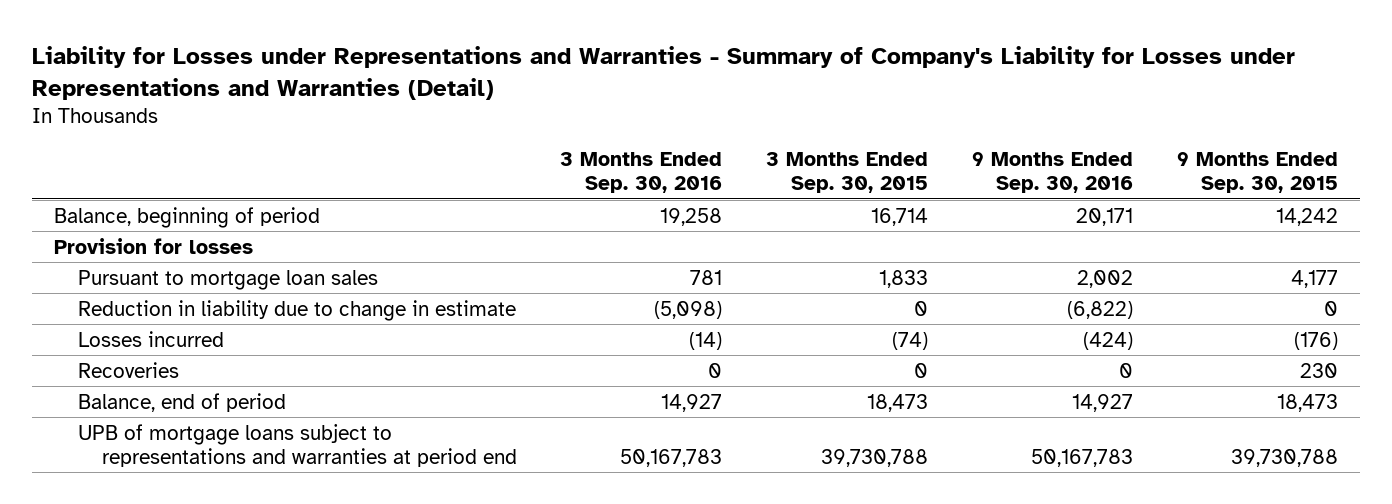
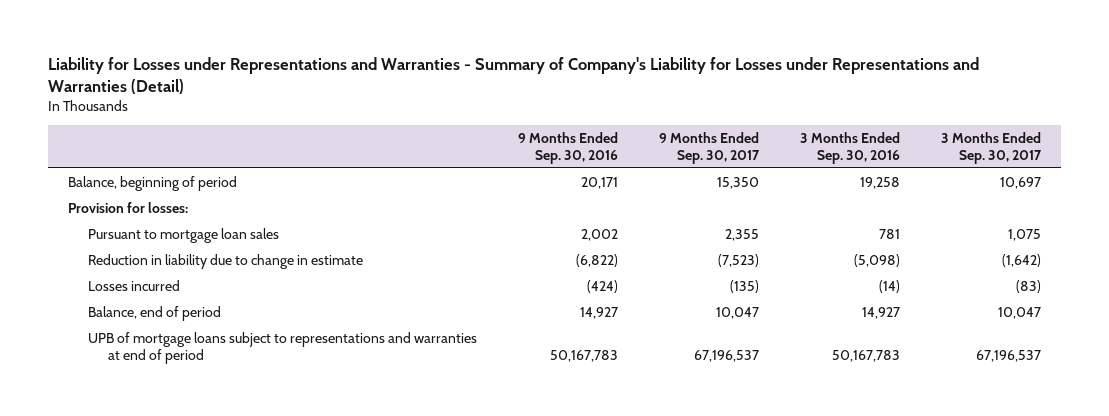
[766,152,929,193] 3 Months Ended Sep. 30, 2015 -> none
[1176,152,1338,193] 9 Months Ended Sep. 30, 2015 -> none
none -> [658,131,760,164] 9 Months Ended Sep. 30, 2017
none -> [940,131,1042,164] 3 Months Ended Sep. 30, 2017
[54,237,254,254] Provision for losses -> [68,201,189,213] Provision for losses:
[77,361,179,378] Recoveries -> none
[77,423,517,467] UPB of mortgage loans subject to representations and warranties at period end -> [87,331,477,364] UPB of mortgage loans subject to representations and warranties at end of period

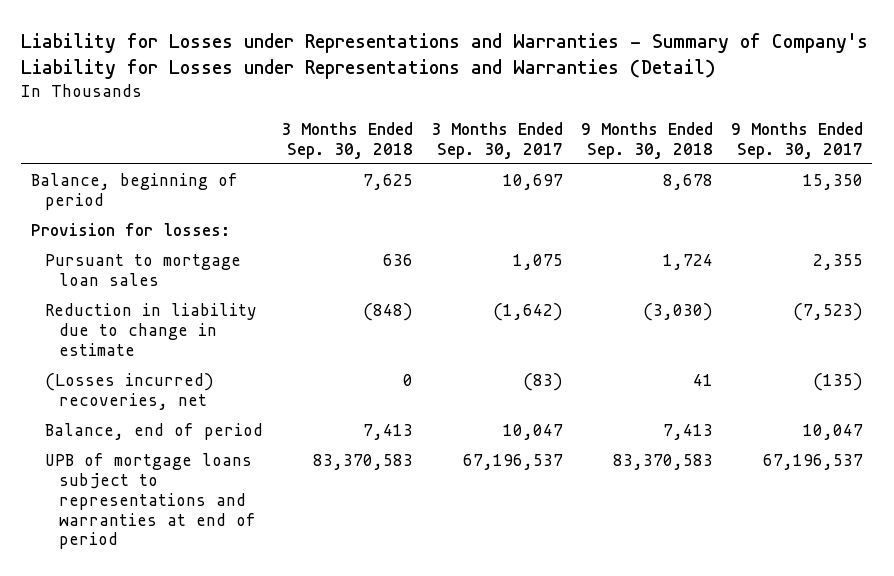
[517,131,618,164] 9 Months Ended Sep. 30, 2016 -> none
[799,131,900,164] 3 Months Ended Sep. 30, 2016 -> none
none -> [281,121,414,159] 3 Months Ended Sep. 30, 2018
none -> [581,121,714,159] 9 Months Ended Sep. 30, 2018
[87,279,180,291] Losses incurred -> [44,372,214,410] (Losses incurred) recoveries, net

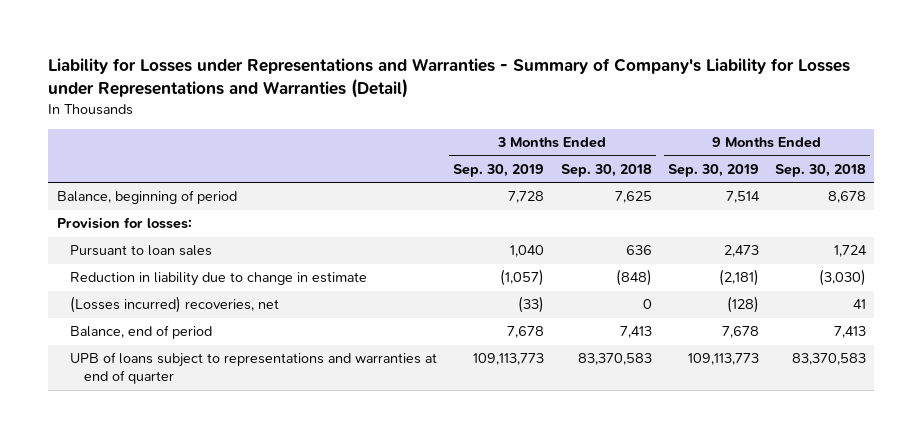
[431,121,564,159] 3 Months Ended Sep. 30, 2017 -> none
[731,121,864,159] 9 Months Ended Sep. 30, 2017 -> none
none -> [453,164,545,178] Sep. 30, 2019
none -> [667,164,759,178] Sep. 30, 2019
[44,253,241,286] Pursuant to mortgage loan sales -> [70,245,213,257] Pursuant to loan sales
[44,452,257,550] UPB of mortgage loans subject to representations and warranties at end of period -> [70,352,438,385] UPB of loans subject to representations and warranties at end of quarter

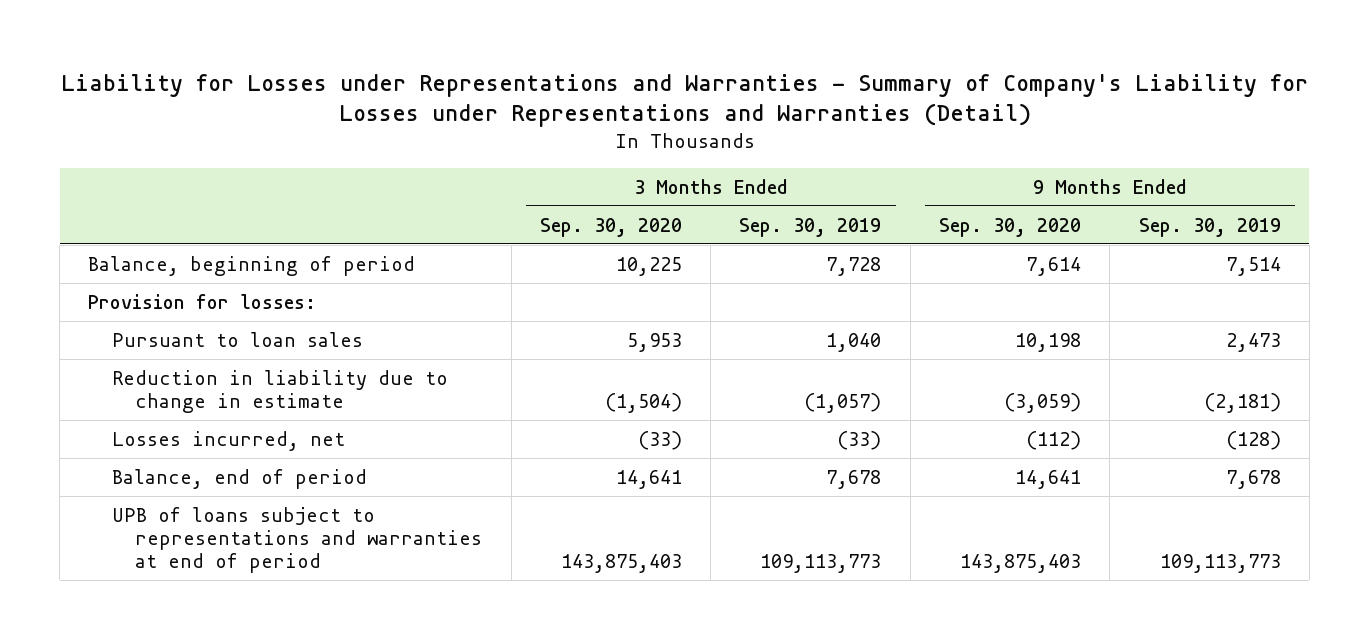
[560,164,652,178] Sep. 30, 2018 -> none
[774,164,866,178] Sep. 30, 2018 -> none
none -> [539,217,682,237] Sep. 30, 2020
none -> [939,217,1082,237] Sep. 30, 2020
[70,296,280,314] (Losses incurred) recoveries, net -> [111,430,345,451] Losses incurred, net
[70,352,438,385] UPB of loans subject to representations and warranties at end of quarter -> [111,506,483,573] UPB of loans subject to representations and warranties at end of period

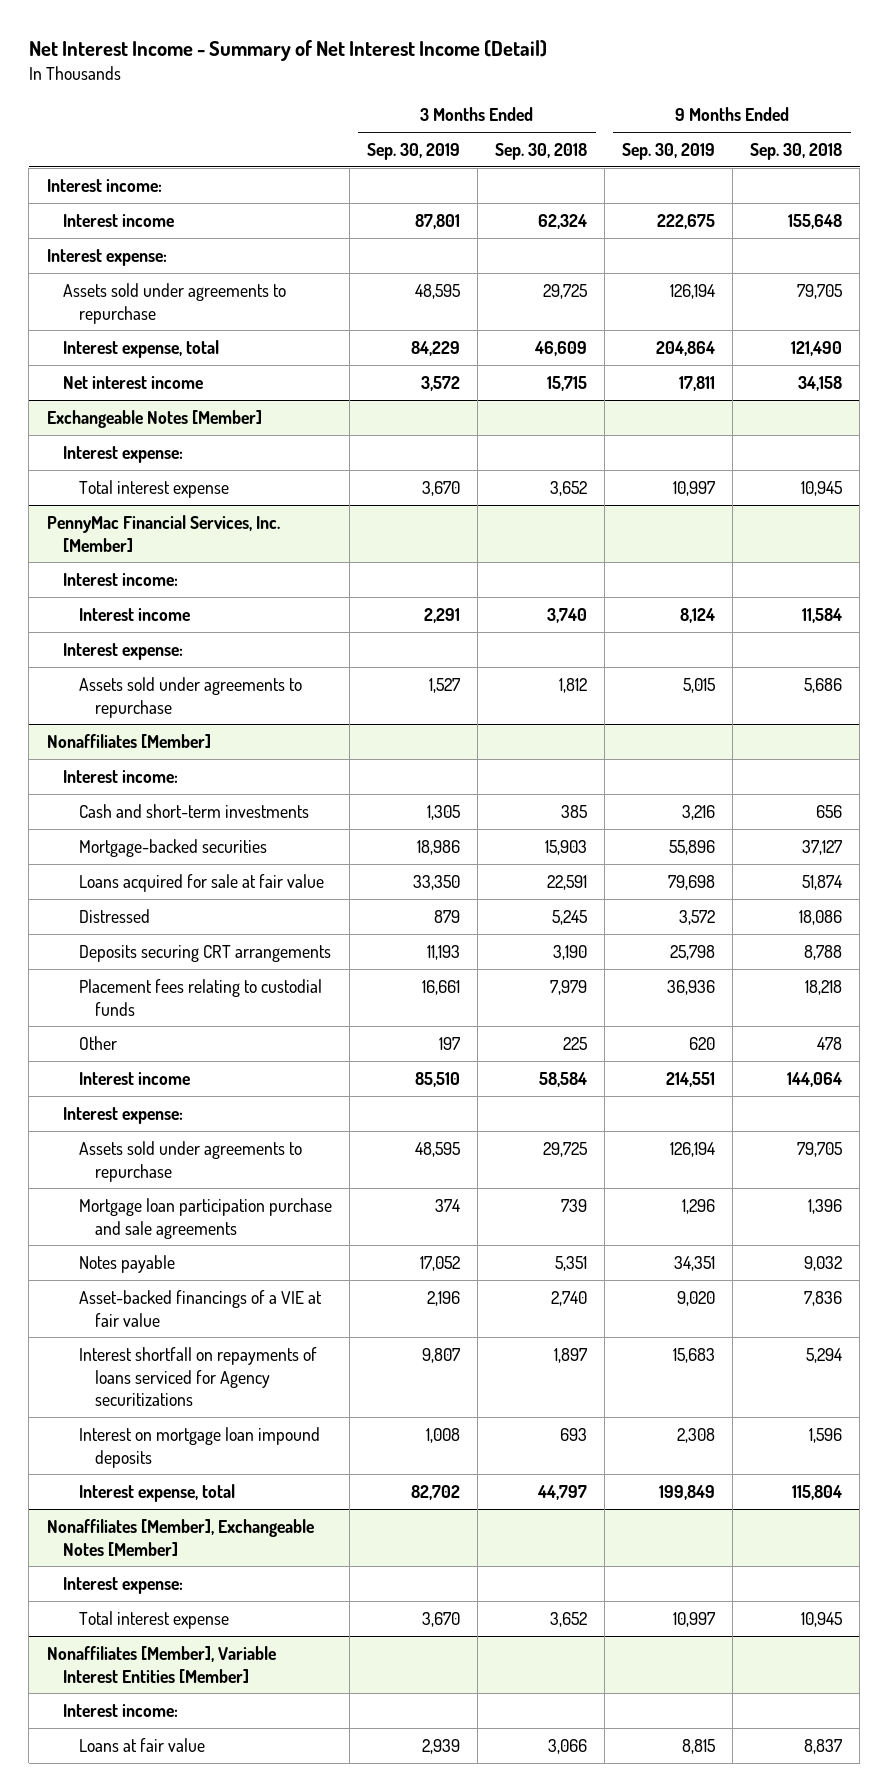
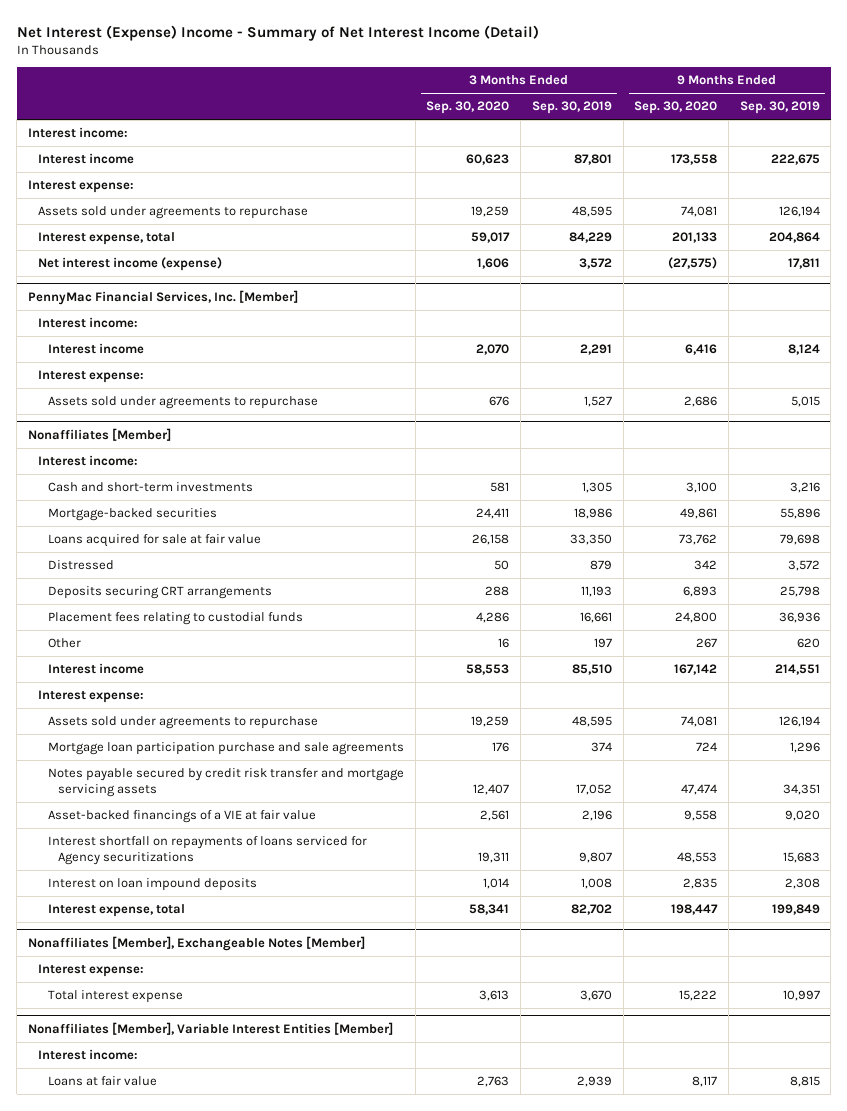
[28,40,547,62] Net Interest Income - Summary of Net Interest Income (Detail) -> [16,24,539,41] Net Interest (Expense) Income - Summary of Net Interest Income (Detail)
[494,143,587,161] Sep. 30, 2018 -> none
[750,143,843,161] Sep. 30, 2018 -> none
none -> [426,101,510,115] Sep. 30, 2020
none -> [634,101,718,115] Sep. 30, 2020
[46,409,262,428] Exchangeable Notes [Member] -> none
[62,445,183,463] Interest expense: -> none
[78,479,229,498] Total interest expense -> none
[62,375,203,389] Net interest income -> [38,257,223,272] Net interest income (expense)
[78,1254,175,1273] Notes payable -> [48,768,405,797] Notes payable secured by credit risk transfer and mortgage servicing assets
[78,1426,320,1468] Interest on mortgage loan impound deposits -> [48,878,258,892] Interest on loan impound deposits

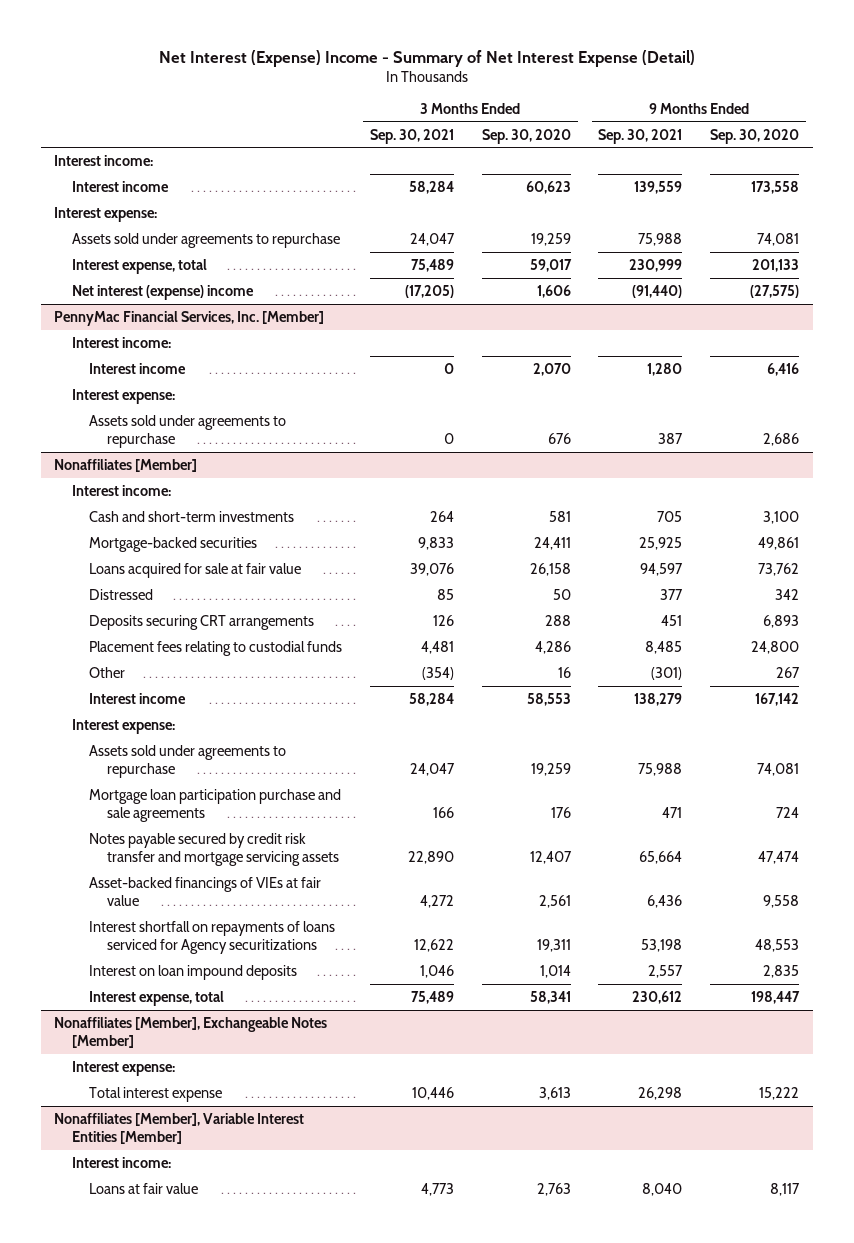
[16,24,539,41] Net Interest (Expense) Income - Summary of Net Interest Income (Detail) -> [158,49,695,67] Net Interest (Expense) Income - Summary of Net Interest Expense (Detail)
[531,101,612,115] Sep. 30, 2019 -> none
[739,101,820,115] Sep. 30, 2019 -> none
none -> [370,128,455,144] Sep. 30, 2021
none -> [598,128,683,144] Sep. 30, 2021
[38,257,223,272] Net interest income (expense) -> [71,284,254,300] Net interest (expense) income
[48,810,317,824] Asset-backed financings of a VIE at fair value -> [89,876,322,906] Asset-backed financings of VIEs at fair value

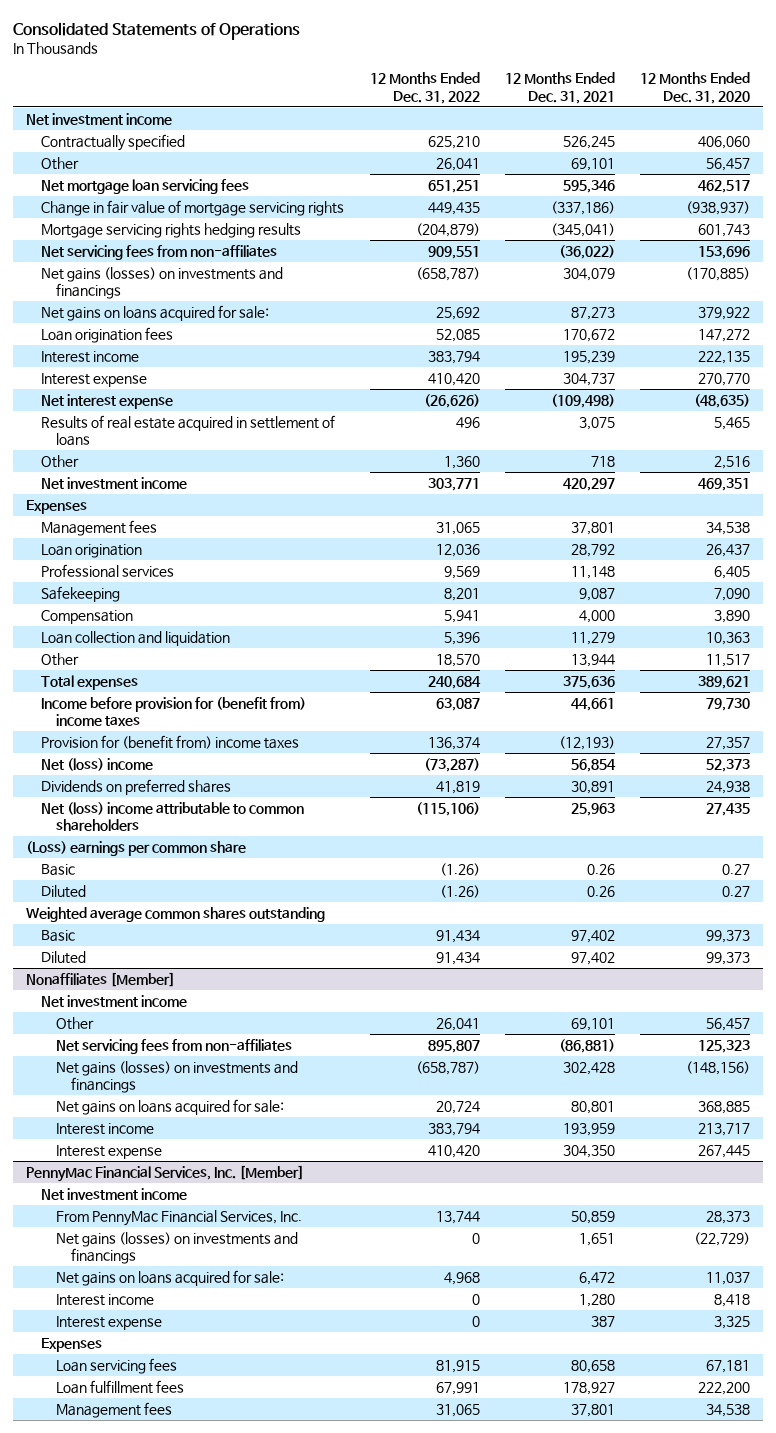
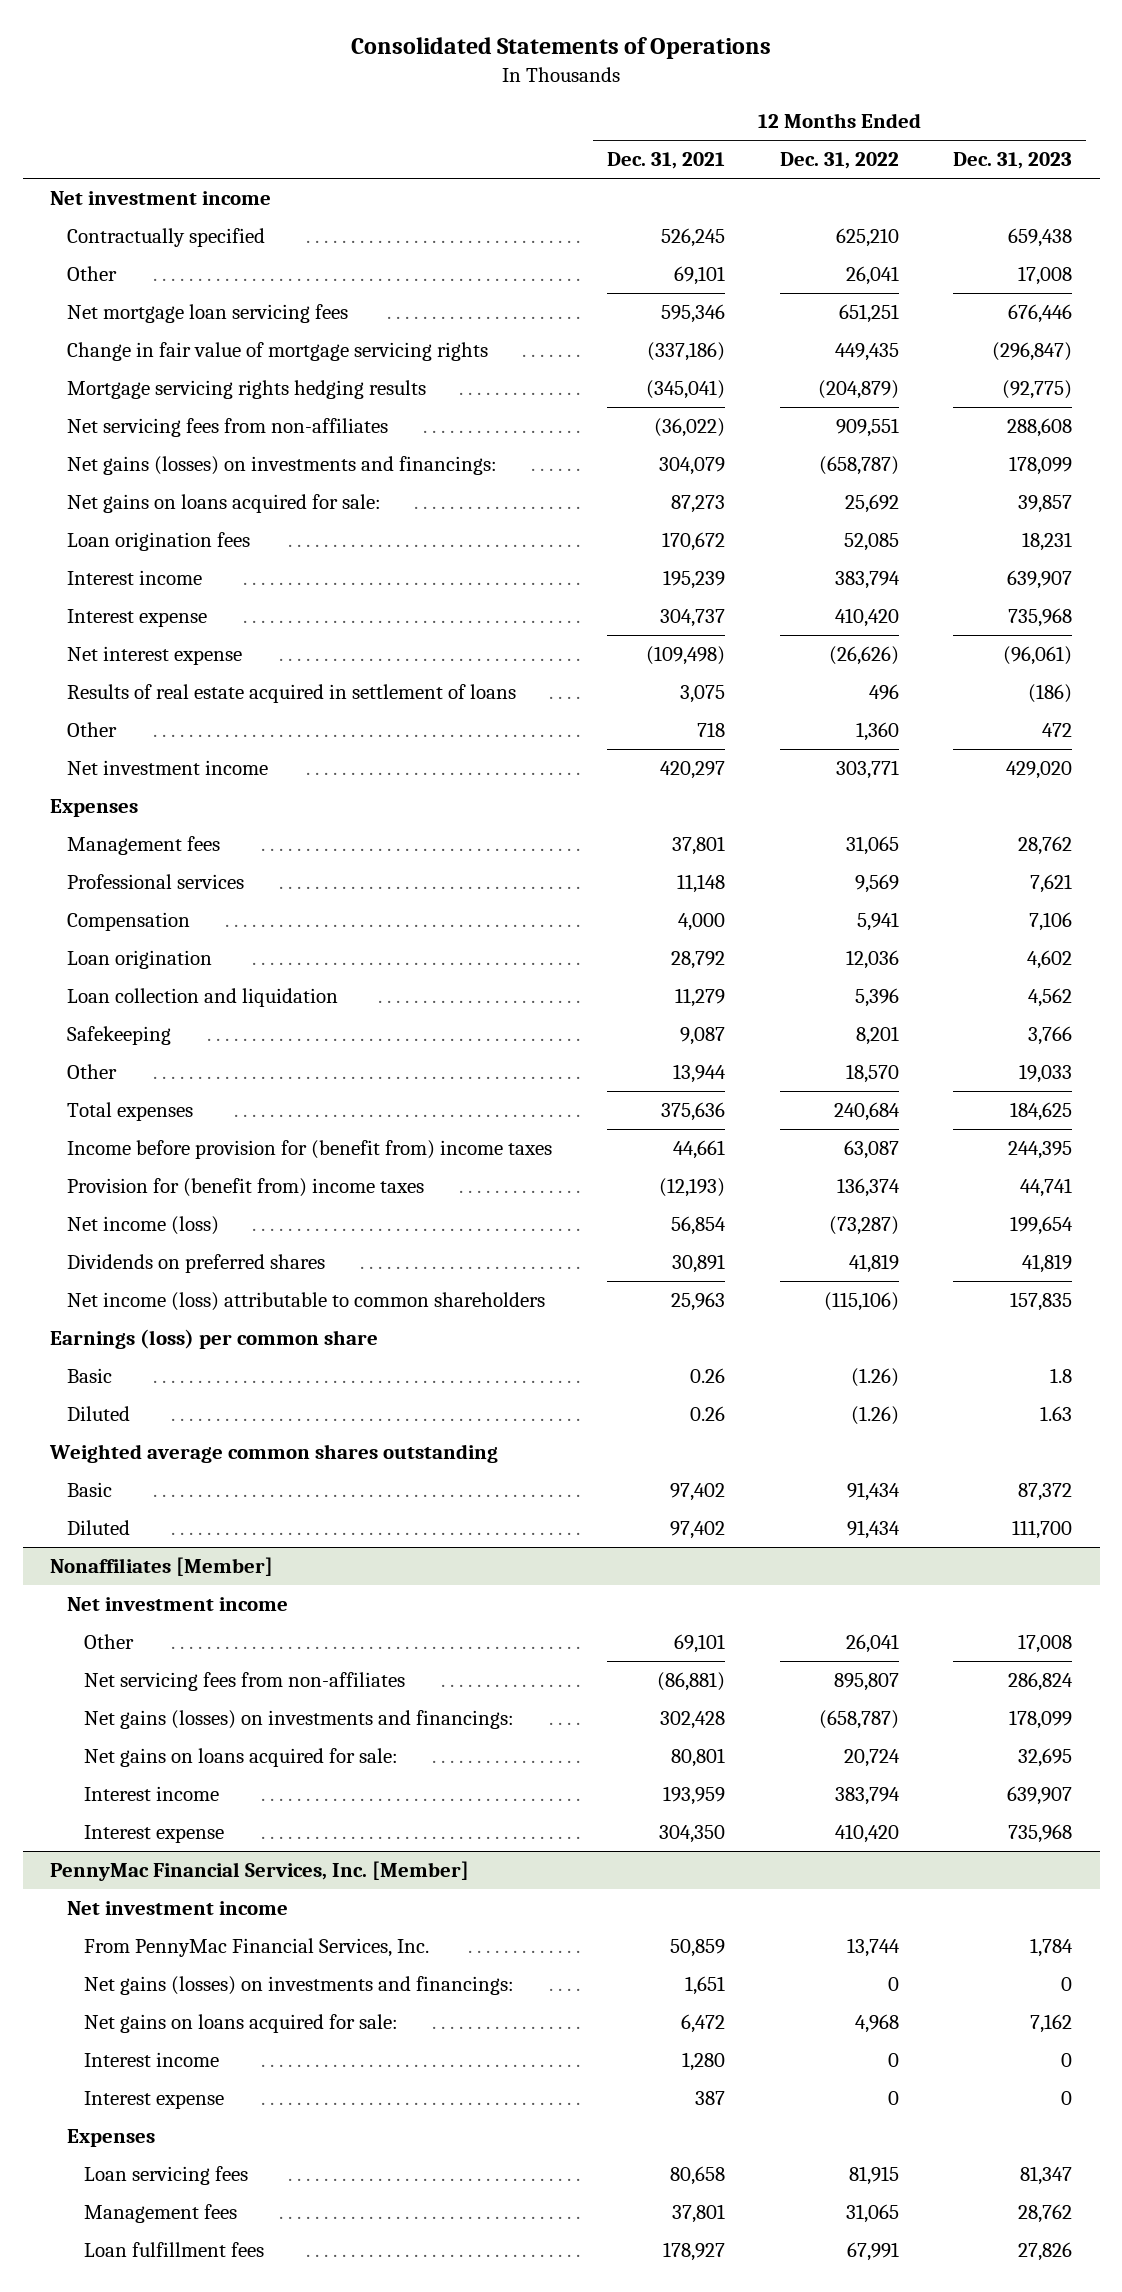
[640,72,751,104] 12 Months Ended Dec. 31, 2020 -> none
none -> [953,152,1073,170] Dec. 31, 2023
[41,266,284,300] Net gains (losses) on investments and financings -> [67,455,498,475] Net gains (losses) on investments and financings:
[41,543,143,558] Loan origination -> [67,949,213,969] Loan origination
[41,585,121,602] Safekeeping -> [67,1025,172,1045] Safekeeping
[41,757,154,771] Net (loss) income -> [67,1215,220,1235] Net income (loss)
[41,801,305,832] Net (loss) income attributable to common shareholders -> [67,1291,546,1311] Net income (loss) attributable to common shareholders
[26,840,247,856] (Loss) earnings per common share -> [49,1328,378,1349] Earnings (loss) per common share
[56,1060,299,1094] Net gains (losses) on investments and financings -> [84,1709,515,1729] Net gains (losses) on investments and financings:
[56,1231,299,1265] Net gains (losses) on investments and financings -> [84,1975,515,1995] Net gains (losses) on investments and financings:
[56,1379,185,1394] Loan fulfillment fees -> [84,2241,265,2257] Loan fulfillment fees

